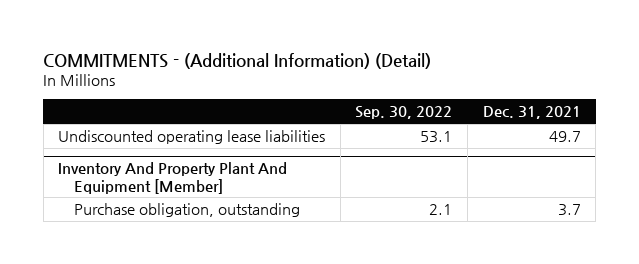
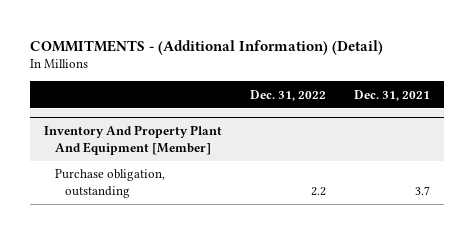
[355,106,453,120] Sep. 30, 2022 -> none
none -> [250,89,327,101] Dec. 31, 2022
[58,129,326,144] Undiscounted operating lease liabilities -> none

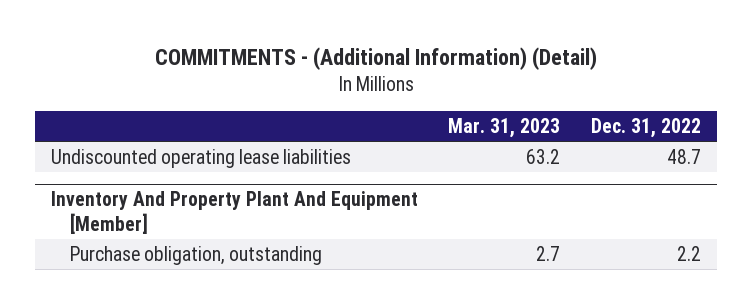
[353,89,430,101] Dec. 31, 2021 -> none
none -> [448,117,561,138] Mar. 31, 2023
none -> [50,149,351,169] Undiscounted operating lease liabilities

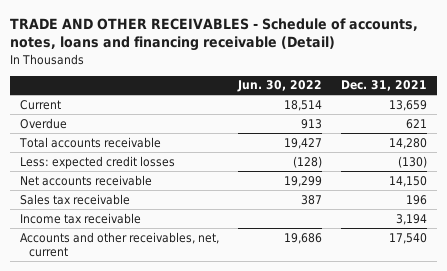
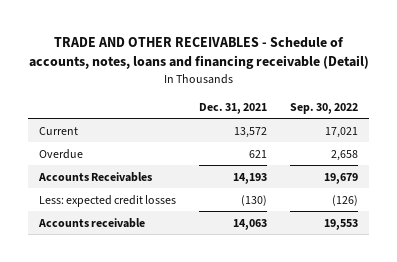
[237,80,323,93] Jun. 30, 2022 -> none
none -> [289,102,358,114] Sep. 30, 2022
[389,99,428,111] 13,659 -> [234,126,268,138] 13,572
[18,136,161,148] Total accounts receivable -> [38,171,153,182] Accounts Receivables
[389,137,428,149] 14,280 -> [233,172,268,184] 14,193
[19,193,130,205] Sales tax receivable -> none
[19,212,141,224] Income tax receivable -> none
[19,231,219,257] Accounts and other receivables, net, current -> none
[19,174,152,186] Net accounts receivable -> [38,217,146,228] Accounts receivable
[389,175,428,187] 14,150 -> [233,218,268,230] 14,063

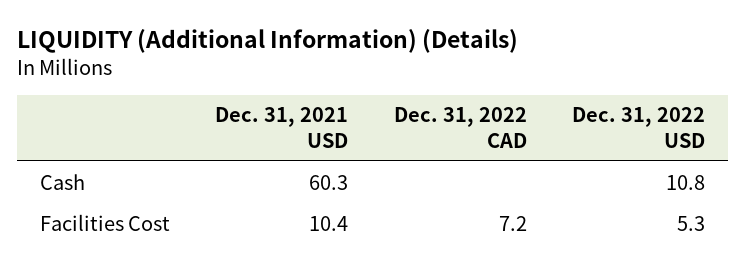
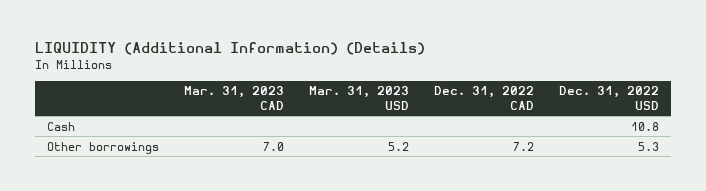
[215,107,349,148] Dec. 31, 2021 USD -> none
none -> [184,86,285,110] Mar. 31, 2023 CAD
none -> [309,86,410,110] Mar. 31, 2023 USD
[39,213,170,231] Facilities Cost -> [47,141,160,154] Other borrowings

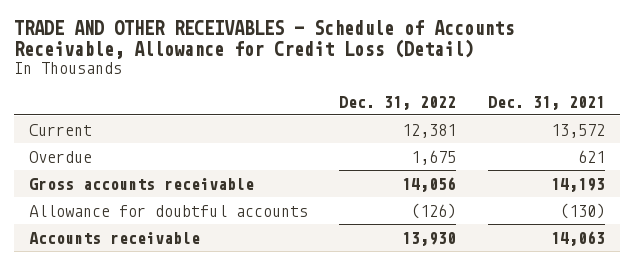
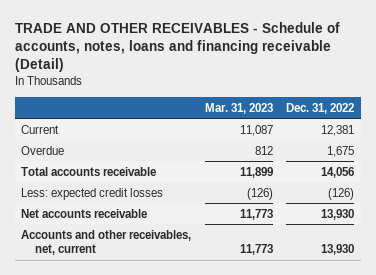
[13,19,514,59] TRADE AND OTHER RECEIVABLES - Schedule of Accounts Receivable, Allowance for Credit Loss (Detail) -> [14,21,340,73] TRADE AND OTHER RECEIVABLES - Schedule of accounts, notes, loans and financing receivable (Detail)
[487,95,605,110] Dec. 31, 2021 -> none
none -> [204,102,273,114] Mar. 31, 2023
[29,177,255,190] Gross accounts receivable -> [21,166,157,176] Total accounts receivable
[29,204,309,217] Allowance for doubtful accounts -> [21,187,164,200] Less: expected credit losses
[29,231,201,244] Accounts receivable -> [21,208,148,218] Net accounts receivable
none -> [21,229,192,256] Accounts and other receivables, net, current

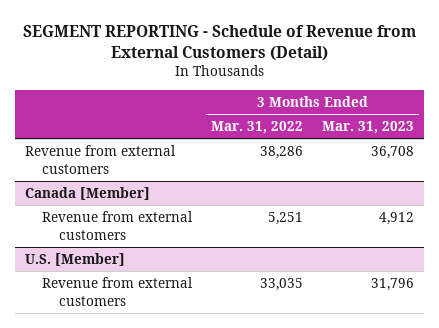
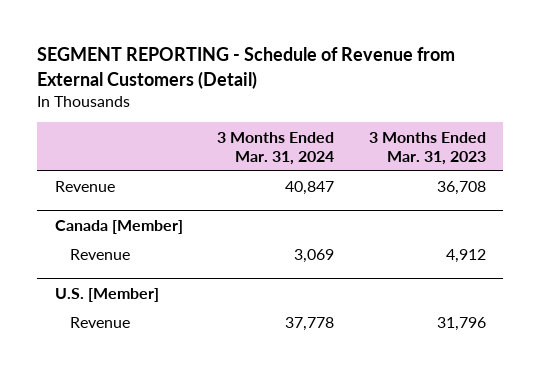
[211,121,304,135] Mar. 31, 2022 -> none
none -> [217,131,335,165] 3 Months Ended Mar. 31, 2024
[25,144,177,174] Revenue from external customers -> [54,181,115,193] Revenue
[41,210,193,240] Revenue from external customers -> [69,249,130,261] Revenue
[41,276,193,306] Revenue from external customers -> [69,317,130,329] Revenue

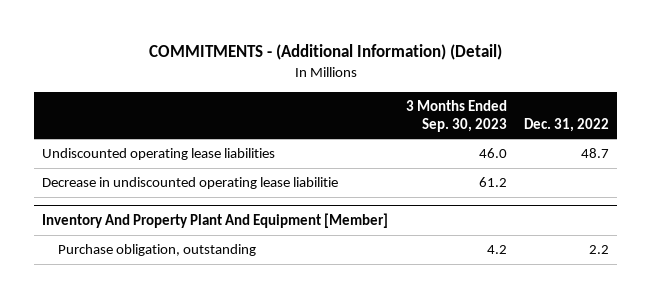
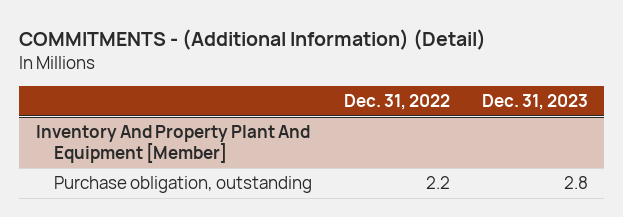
[405,100,507,132] 3 Months Ended Sep. 30, 2023 -> none
none -> [481,93,588,110] Dec. 31, 2023
[42,148,276,161] Undiscounted operating lease liabilities -> none
[42,177,339,190] Decrease in undiscounted operating lease liabilitie -> none

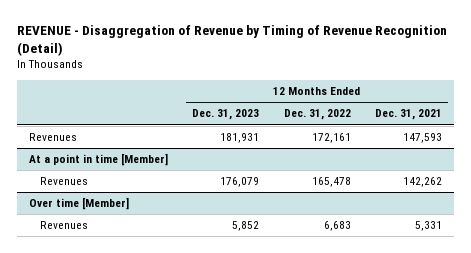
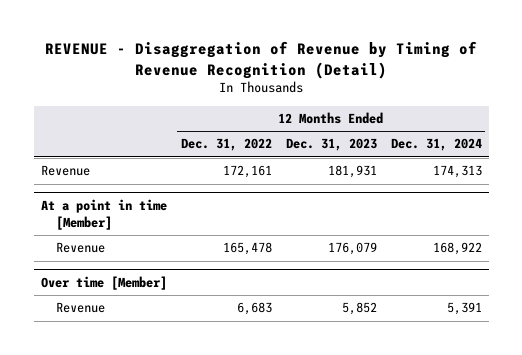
[374,109,442,121] Dec. 31, 2021 -> none
none -> [390,138,482,152] Dec. 31, 2024
[28,133,77,142] Revenues -> [40,165,90,177] Revenue
[40,177,89,186] Revenues -> [55,242,105,254] Revenue
[40,221,89,230] Revenues -> [55,302,105,314] Revenue

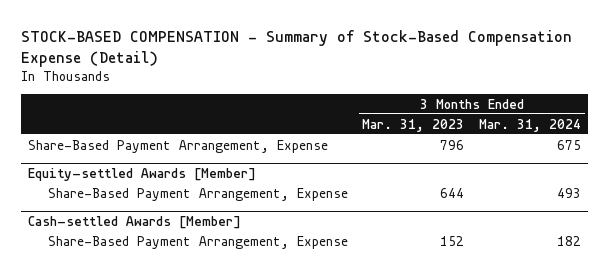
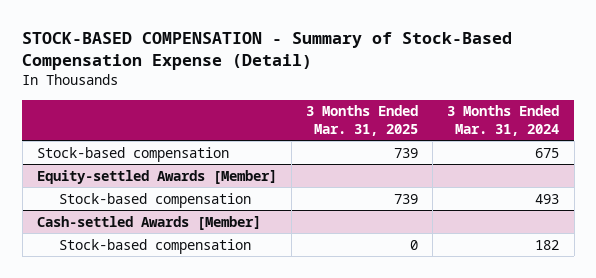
[362,118,465,132] Mar. 31, 2023 -> none
none -> [306,105,419,136] 3 Months Ended Mar. 31, 2025
[28,139,329,153] Share-Based Payment Arrangement, Expense -> [36,146,229,162] Stock-based compensation
[47,187,348,201] Share-Based Payment Arrangement, Expense -> [58,192,251,208] Stock-based compensation
[47,235,348,249] Share-Based Payment Arrangement, Expense -> [58,238,251,254] Stock-based compensation

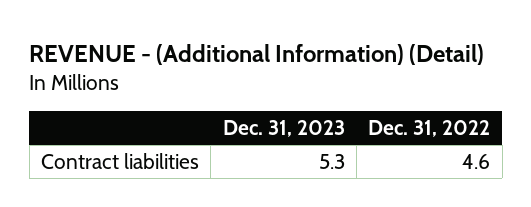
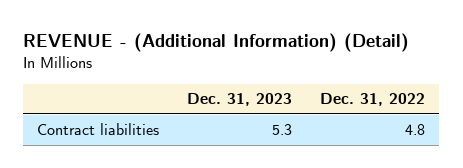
[462,154,491,170] 4.6 -> [405,124,426,136] 4.8

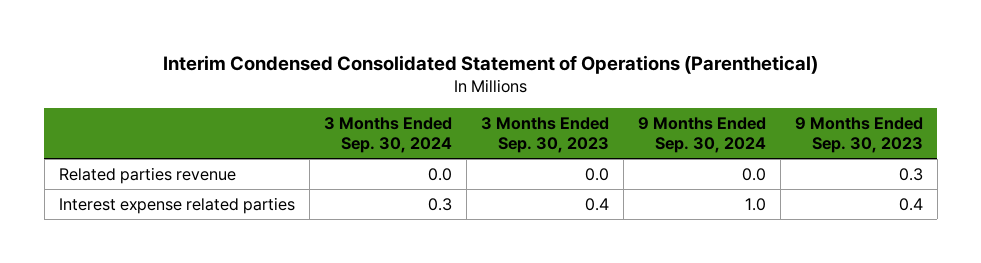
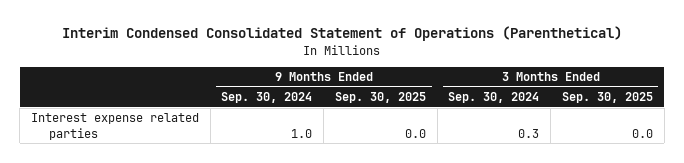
[480,116,609,154] 3 Months Ended Sep. 30, 2023 -> none
[794,116,923,154] 9 Months Ended Sep. 30, 2023 -> none
none -> [334,92,426,104] Sep. 30, 2025
none -> [561,92,653,104] Sep. 30, 2025
[58,166,236,184] Related parties revenue -> none

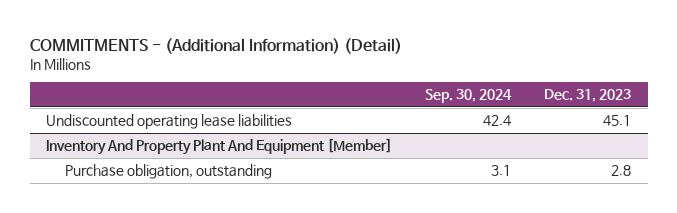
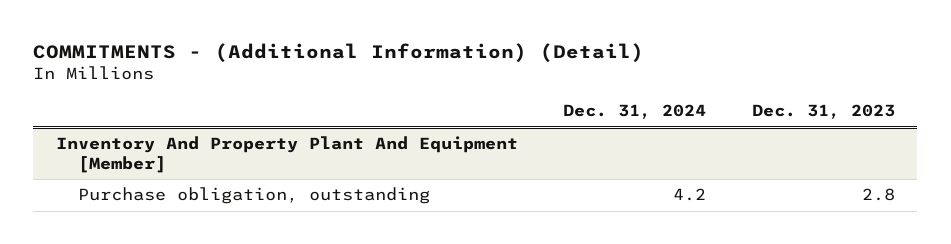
[425,89,513,104] Sep. 30, 2024 -> none
none -> [563,104,707,120] Dec. 31, 2024
[46,114,293,130] Undiscounted operating lease liabilities -> none

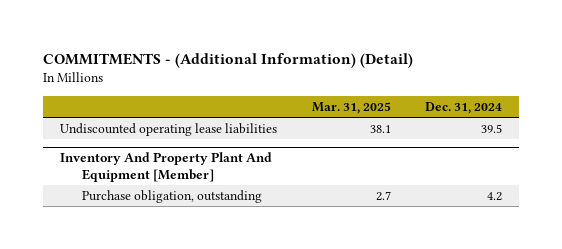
[751,104,895,120] Dec. 31, 2023 -> none
none -> [311,102,391,115] Mar. 31, 2025
none -> [60,123,278,137] Undiscounted operating lease liabilities

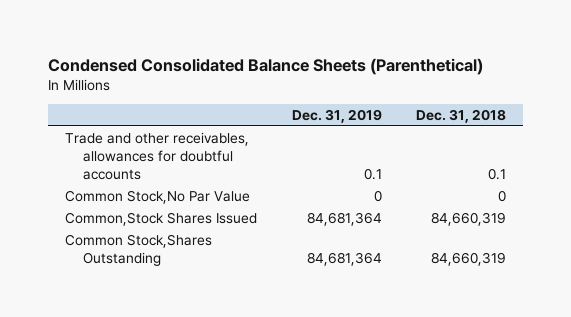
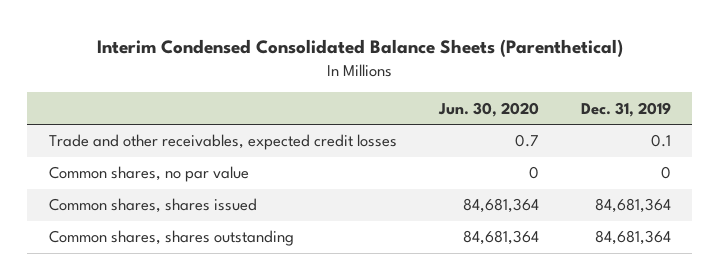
[48,57,484,75] Condensed Consolidated Balance Sheets (Parenthetical) -> [96,39,623,58] Interim Condensed Consolidated Balance Sheets (Parenthetical)
[415,109,506,124] Dec. 31, 2018 -> none
none -> [437,101,539,117] Jun. 30, 2020
[65,132,250,180] Trade and other receivables, allowances for doubtful accounts -> [48,134,397,151] Trade and other receivables, expected credit losses
[65,190,251,205] Common Stock,No Par Value -> [48,166,249,183] Common shares, no par value
[65,212,258,227] Common,Stock Shares Issued -> [48,198,257,214] Common shares, shares issued
[65,234,213,266] Common Stock,Shares Outstanding -> [48,230,294,247] Common shares, shares outstanding

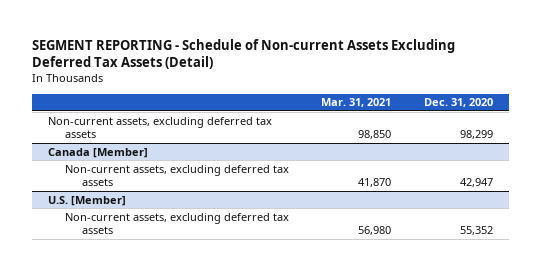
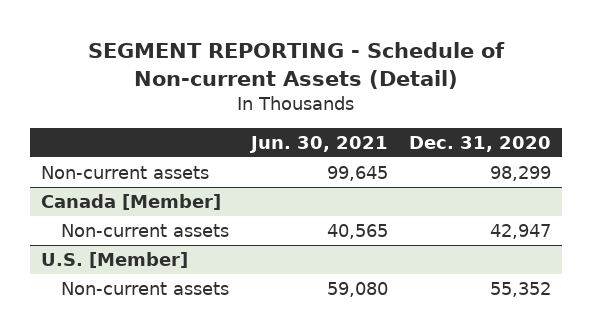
[32,38,456,70] SEGMENT REPORTING - Schedule of Non-current Assets Excluding Deferred Tax Assets (Detail) -> [88,41,506,89] SEGMENT REPORTING - Schedule of Non-current Assets (Detail)
[321,98,392,108] Mar. 31, 2021 -> none
none -> [248,135,388,153] Jun. 30, 2021
[48,116,273,139] Non-current assets, excluding deferred tax assets -> [41,165,210,179] Non-current assets
[65,164,290,187] Non-current assets, excluding deferred tax assets -> [60,223,229,237] Non-current assets
[65,212,290,235] Non-current assets, excluding deferred tax assets -> [60,281,229,295] Non-current assets

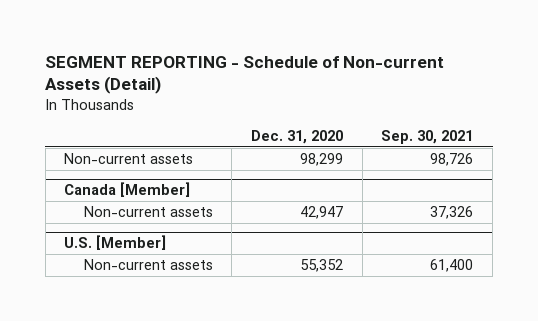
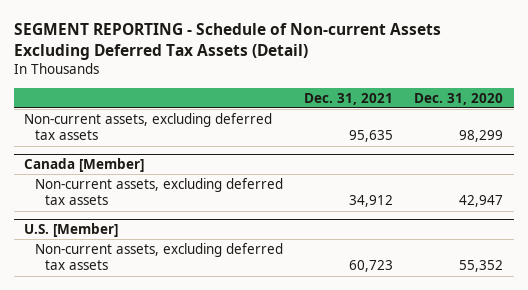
[45,55,445,95] SEGMENT REPORTING - Schedule of Non-current Assets (Detail) -> [13,22,441,60] SEGMENT REPORTING - Schedule of Non-current Assets Excluding Deferred Tax Assets (Detail)
[381,130,474,145] Sep. 30, 2021 -> none
none -> [304,92,394,105] Dec. 31, 2021
[64,153,194,165] Non-current assets -> [24,113,273,141] Non-current assets, excluding deferred tax assets
[83,206,213,218] Non-current assets -> [34,178,283,206] Non-current assets, excluding deferred tax assets
[83,259,213,271] Non-current assets -> [34,243,283,271] Non-current assets, excluding deferred tax assets

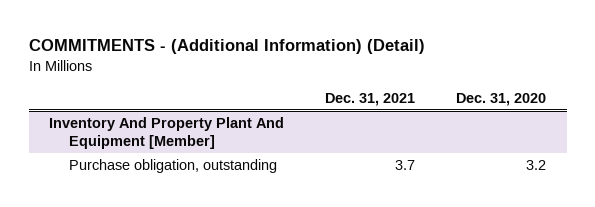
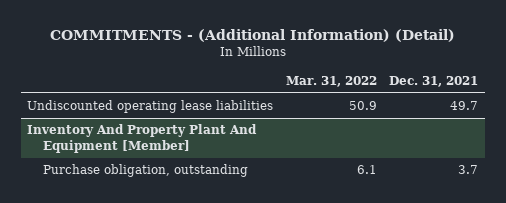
[456,92,547,106] Dec. 31, 2020 -> none
none -> [285,75,377,87] Mar. 31, 2022
none -> [27,100,274,114] Undiscounted operating lease liabilities

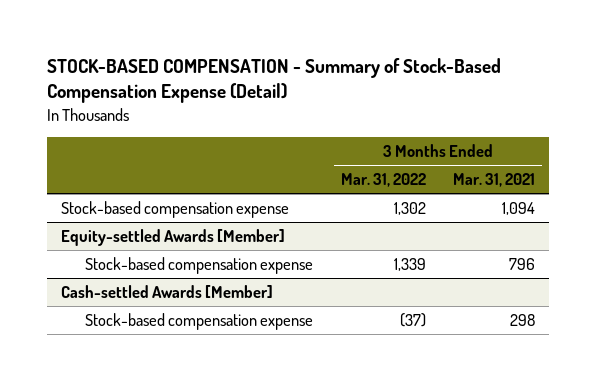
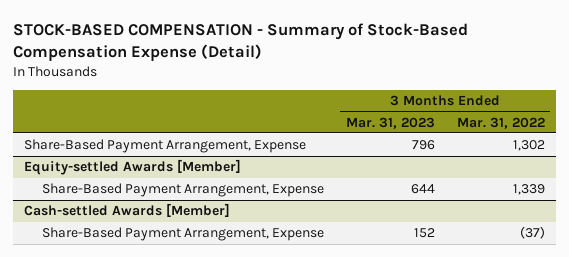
[453,173,536,188] Mar. 31, 2021 -> none
none -> [345,116,435,129] Mar. 31, 2023
[61,201,290,219] Stock-based compensation expense -> [23,139,306,154] Share-Based Payment Arrangement, Expense
[84,257,313,275] Stock-based compensation expense -> [41,183,324,198] Share-Based Payment Arrangement, Expense
[84,313,313,331] Stock-based compensation expense -> [41,227,324,242] Share-Based Payment Arrangement, Expense

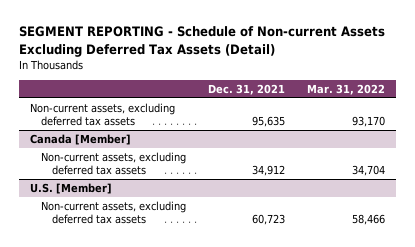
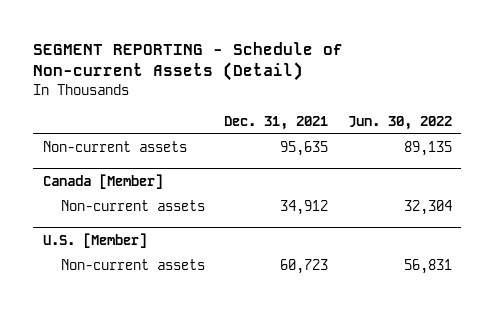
[19,26,386,57] SEGMENT REPORTING - Schedule of Non-current Assets Excluding Deferred Tax Assets (Detail) -> [32,41,343,82] SEGMENT REPORTING - Schedule of Non-current Assets (Detail)
[306,83,385,95] Mar. 31, 2022 -> none
none -> [347,116,452,131] Jun. 30, 2022
[29,103,175,127] Non-current assets, excluding deferred tax assets -> [42,141,187,153] Non-current assets
[40,152,186,176] Non-current assets, excluding deferred tax assets -> [60,200,205,212] Non-current assets
[40,201,186,225] Non-current assets, excluding deferred tax assets -> [60,259,205,271] Non-current assets

